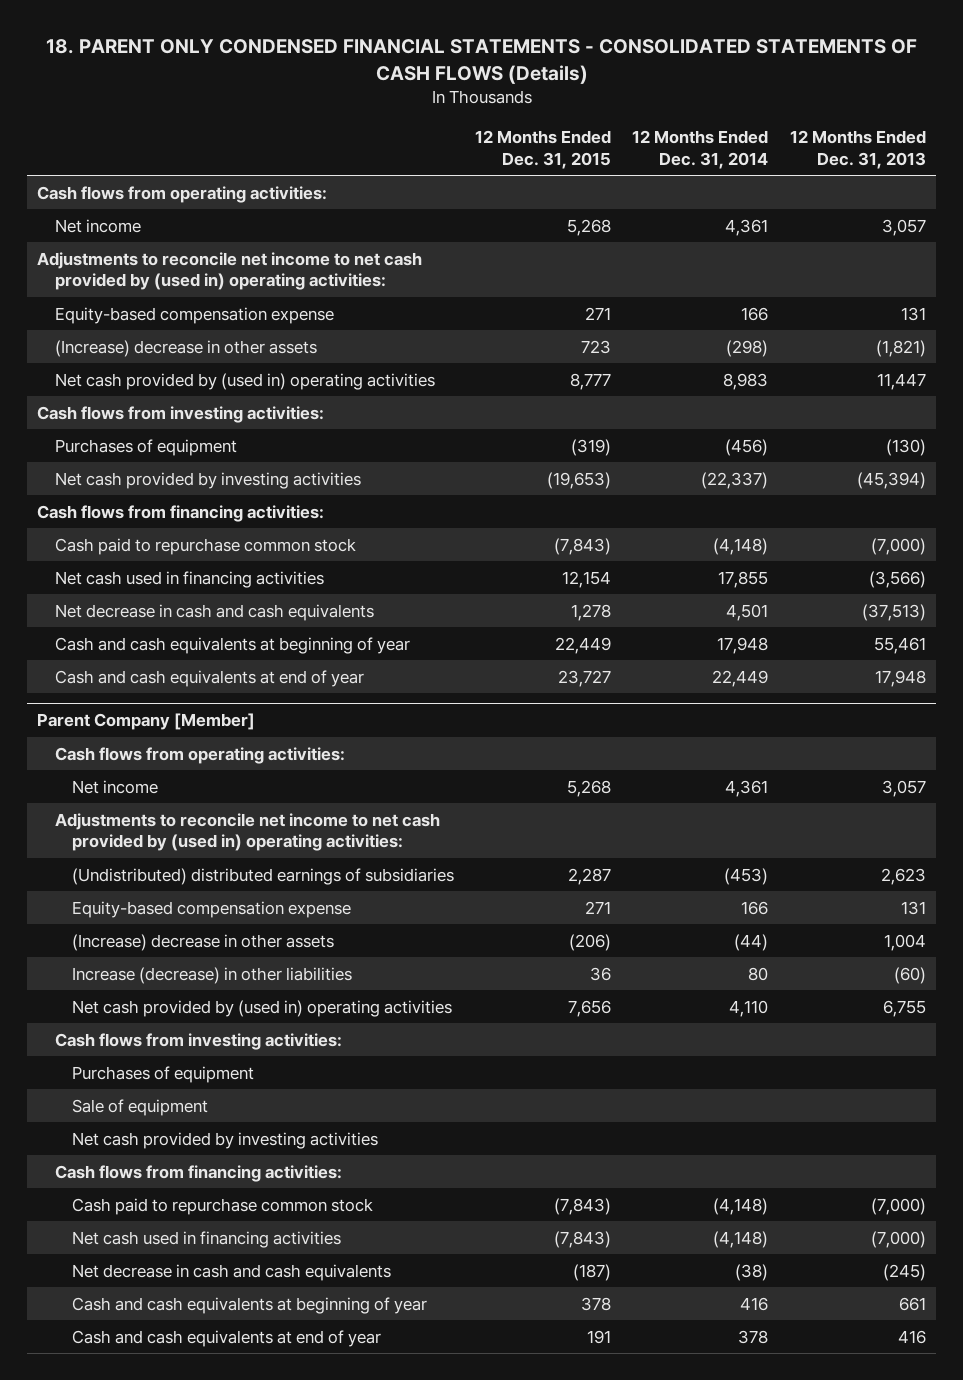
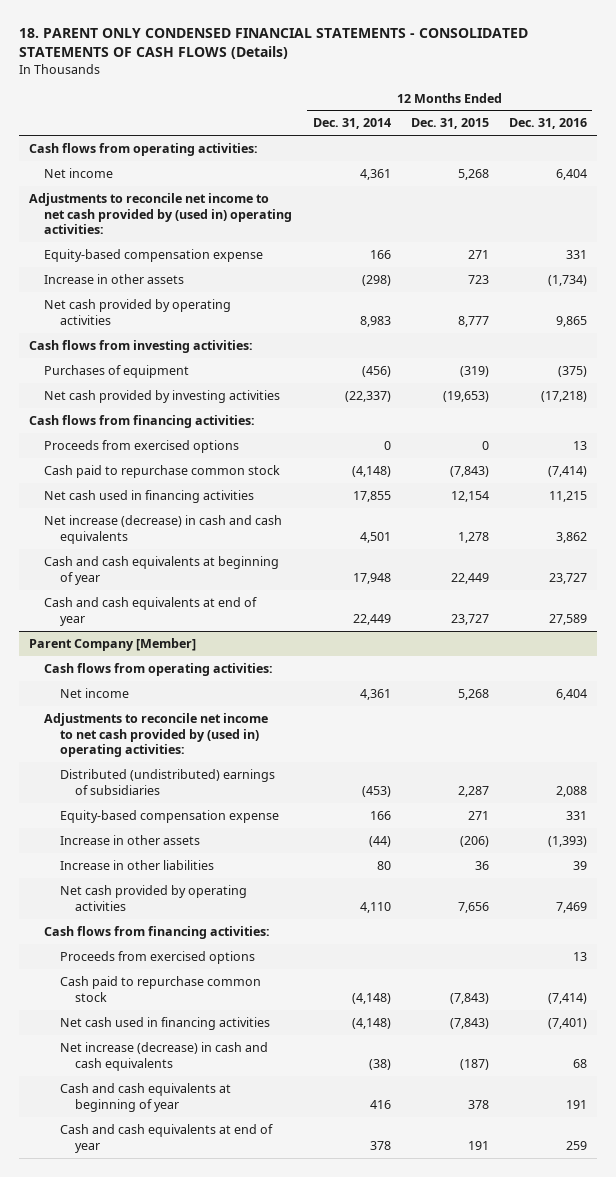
[789,129,926,169] 12 Months Ended Dec. 31, 2013 -> none
none -> [508,118,587,130] Dec. 31, 2016
[54,339,317,357] (Increase) decrease in other assets -> [44,273,185,284] Increase in other assets
[54,372,435,390] Net cash provided by (used in) operating activities -> [44,298,232,325] Net cash provided by operating activities
none -> [44,439,240,453] Proceeds from exercised options
[54,603,374,621] Net decrease in cash and cash equivalents -> [44,514,283,544] Net increase (decrease) in cash and cash equivalents
[71,867,454,885] (Undistributed) distributed earnings of subsidiaries -> [59,768,275,795] Distributed (undistributed) earnings of subsidiaries
[54,1032,342,1050] Cash flows from investing activities: -> none
[71,1065,254,1083] Purchases of equipment -> none
[71,1098,208,1116] Sale of equipment -> none
[71,1131,378,1149] Net cash provided by investing activities -> none
[71,933,334,951] (Increase) decrease in other assets -> [59,834,200,845] Increase in other assets
[71,966,352,984] Increase (decrease) in other liabilities -> [59,859,214,870] Increase in other liabilities
[71,999,452,1017] Net cash provided by (used in) operating activities -> [59,884,247,911] Net cash provided by operating activities
none -> [59,950,255,964] Proceeds from exercised options
[71,1263,391,1281] Net decrease in cash and cash equivalents -> [59,1041,268,1071] Net increase (decrease) in cash and cash equivalents

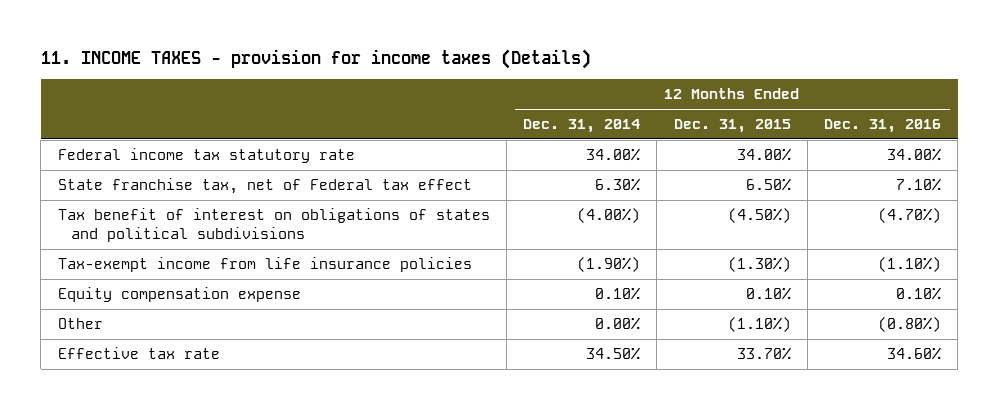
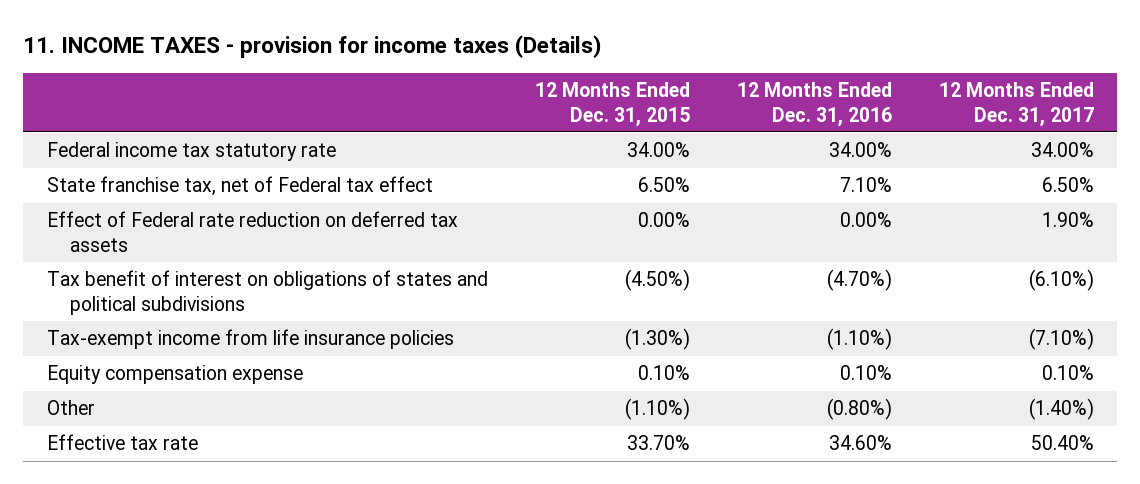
[523,119,641,134] Dec. 31, 2014 -> none
none -> [938,82,1094,127] 12 Months Ended Dec. 31, 2017
none -> [46,211,458,252] Effect of Federal rate reduction on deferred tax assets

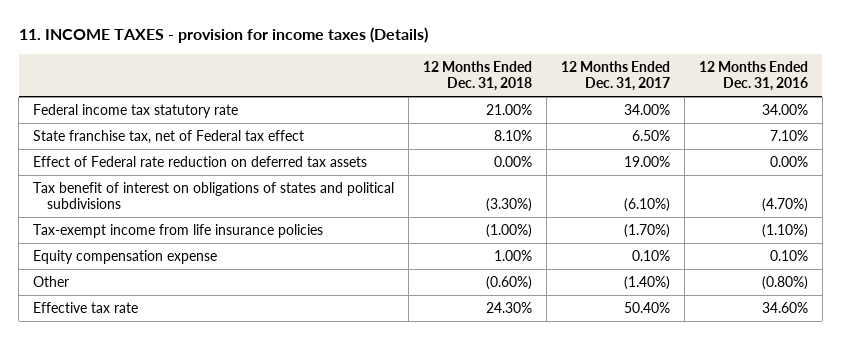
[534,82,690,127] 12 Months Ended Dec. 31, 2015 -> none
none -> [423,60,533,92] 12 Months Ended Dec. 31, 2018
[1041,212,1094,228] 1.90% -> [623,155,670,167] 19.00%
[1028,328,1094,351] (7.10%) -> [623,223,670,238] (1.70%)

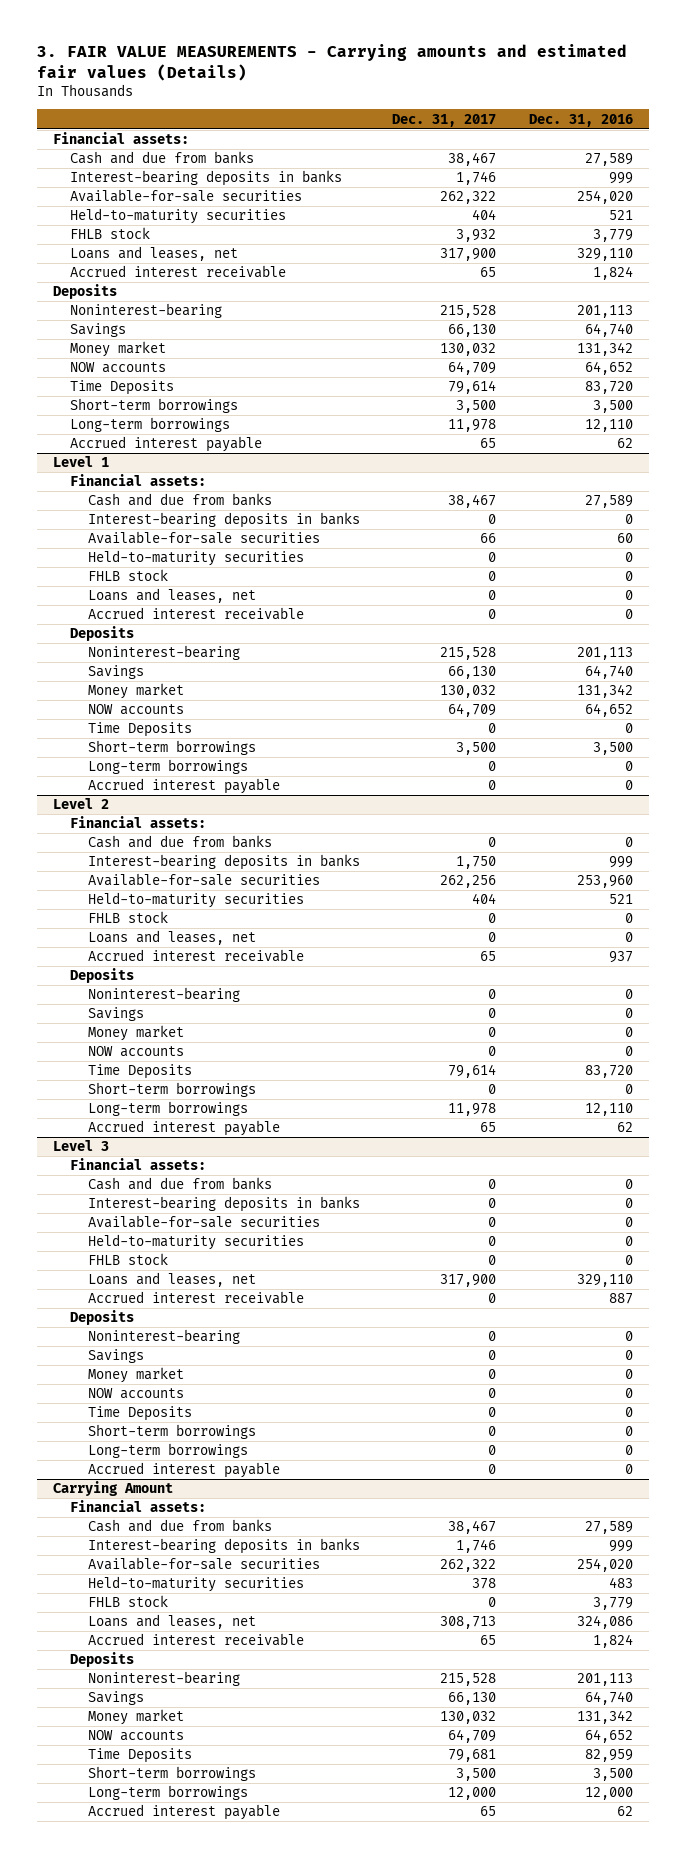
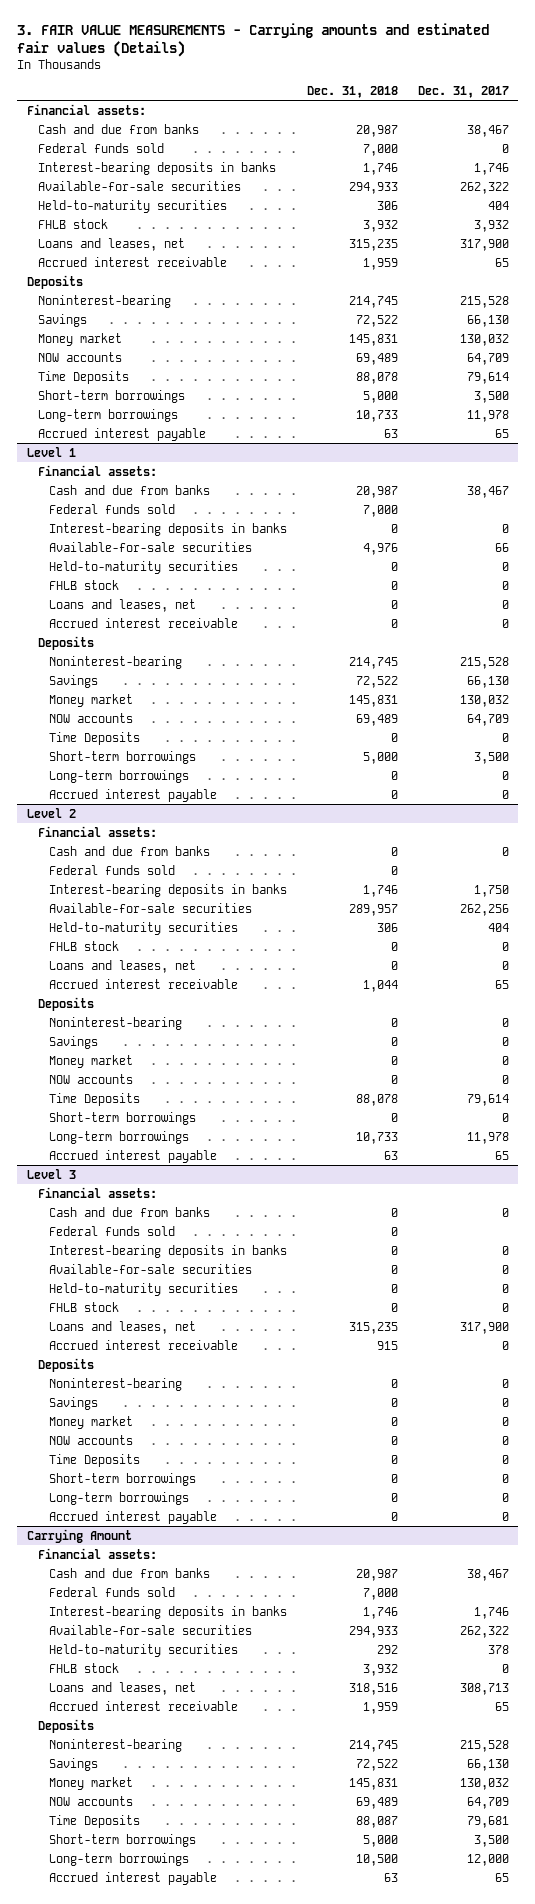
[528,113,633,127] Dec. 31, 2016 -> none
none -> [306,85,398,98] Dec. 31, 2018
none -> [37,142,164,153] Federal funds sold
none -> [48,503,175,514] Federal funds sold
none -> [48,864,175,875] Federal funds sold
none -> [48,1225,175,1236] Federal funds sold
none -> [48,1586,175,1597] Federal funds sold

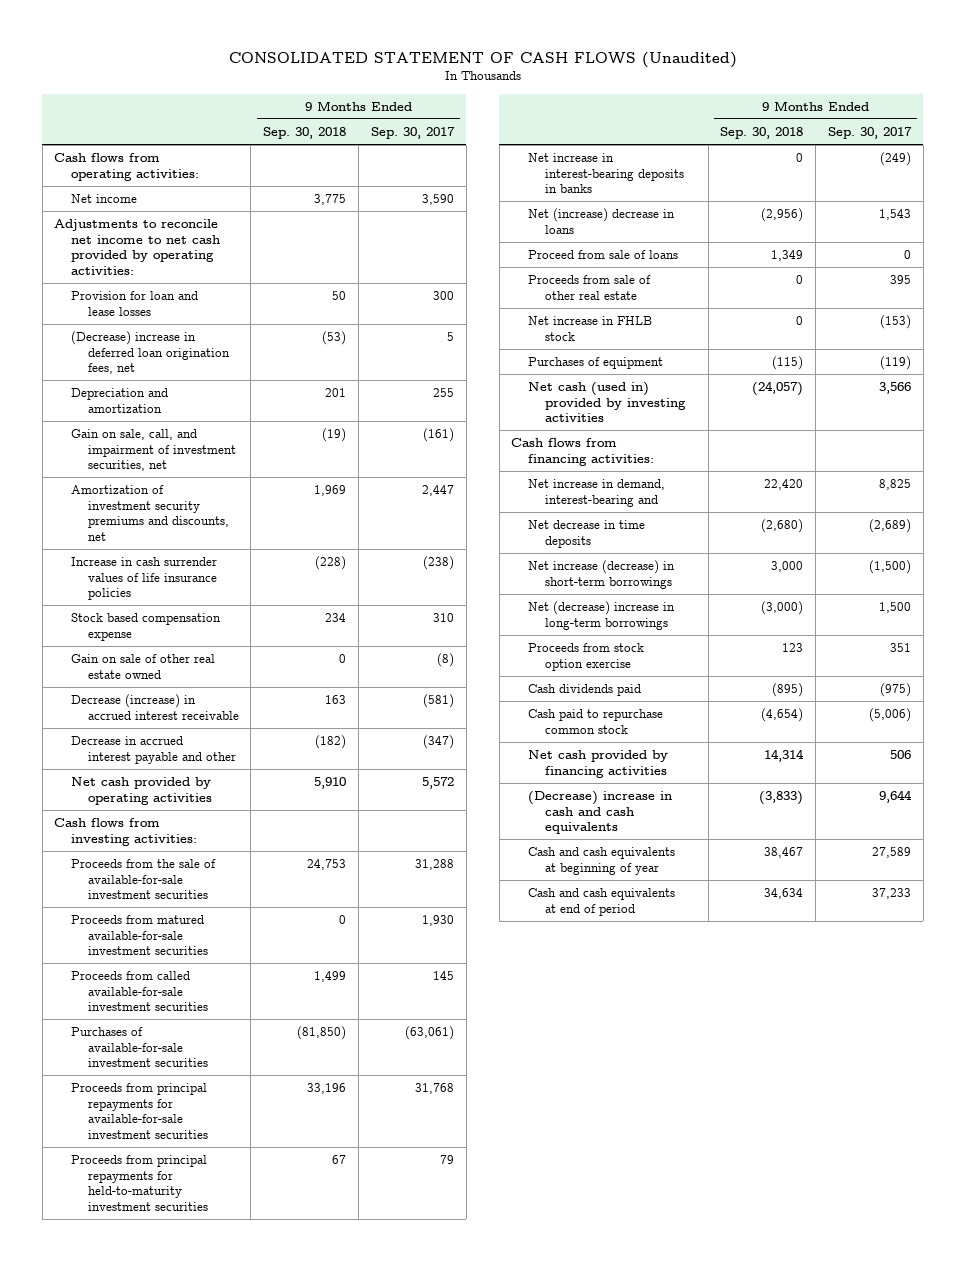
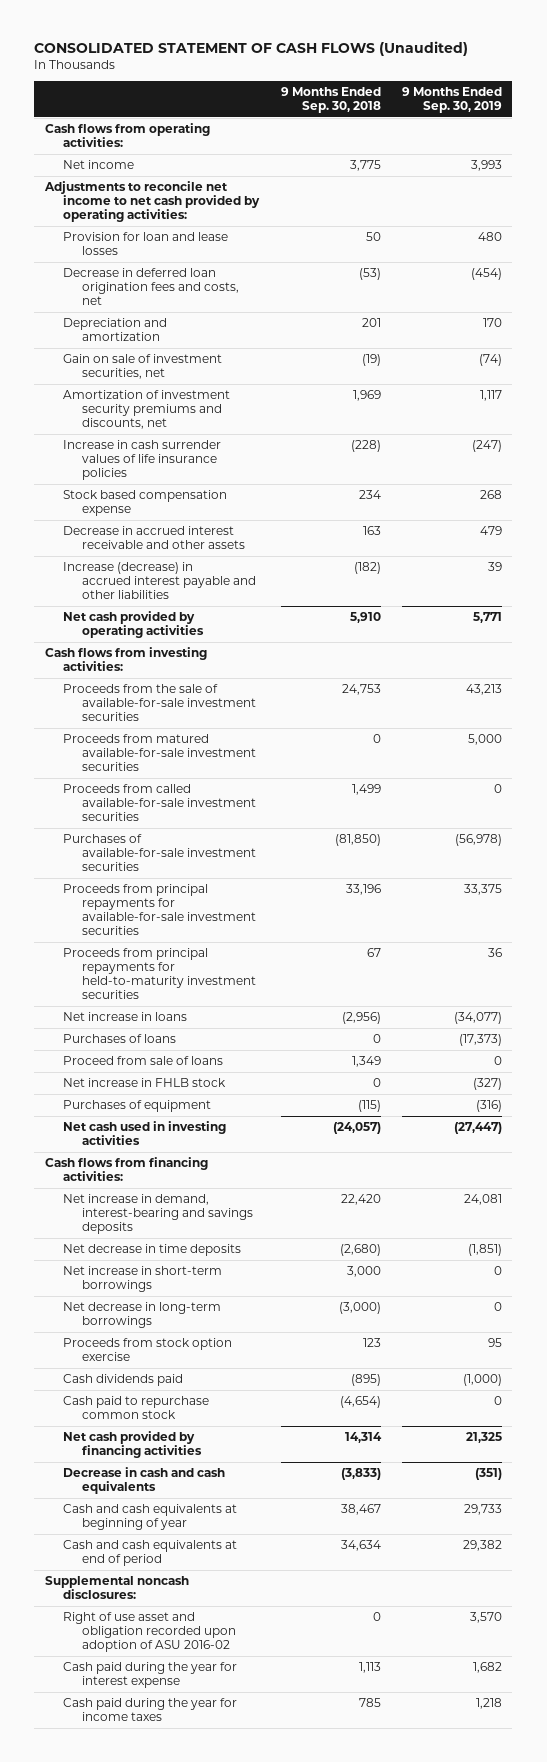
[370,127,455,140] Sep. 30, 2017 -> none
none -> [401,87,502,113] 9 Months Ended Sep. 30, 2019
[71,331,230,375] (Decrease) increase in deferred loan origination fees, net -> [63,268,240,306] Decrease in deferred loan origination fees and costs, net
[71,429,236,472] Gain on sale, call, and impairment of investment securities, net -> [63,354,223,380] Gain on sale of investment securities, net
[71,654,216,679] Gain on sale of other real estate owned -> none
[71,694,239,720] Decrease (increase) in accrued interest receivable -> [63,526,246,550] Decrease in accrued interest receivable and other assets
[71,736,236,764] Decrease in accrued interest payable and other -> [63,562,257,600] Increase (decrease) in accrued interest payable and other liabilities
[528,153,684,194] Net increase in interest-bearing deposits in banks -> none
[528,208,676,234] Net (increase) decrease in loans -> [63,1012,188,1022] Net increase in loans
none -> [63,1034,177,1044] Purchases of loans
[528,275,652,300] Proceeds from sale of other real estate -> none
[528,382,686,423] Net cash (used in) provided by investing activities -> [63,1121,227,1146] Net cash used in investing activities
[528,479,666,507] Net increase in demand, interest-bearing and -> [63,1194,254,1235] Net increase in demand, interest-bearing and savings deposits
[528,560,676,589] Net increase (decrease) in short-term borrowings -> [63,1266,223,1293] Net increase in short-term borrowings
[528,601,676,630] Net (decrease) increase in long-term borrowings -> [63,1302,222,1329] Net decrease in long-term borrowings
[528,791,673,835] (Decrease) increase in cash and cash equivalents -> [63,1467,226,1495] Decrease in cash and cash equivalents
none -> [44,1576,189,1600] Supplemental noncash disclosures:
none -> [63,1612,237,1653] Right of use asset and obligation recorded upon adoption of ASU 2016-02
none -> [63,1662,238,1689] Cash paid during the year for interest expense
none -> [63,1698,238,1722] Cash paid during the year for income taxes

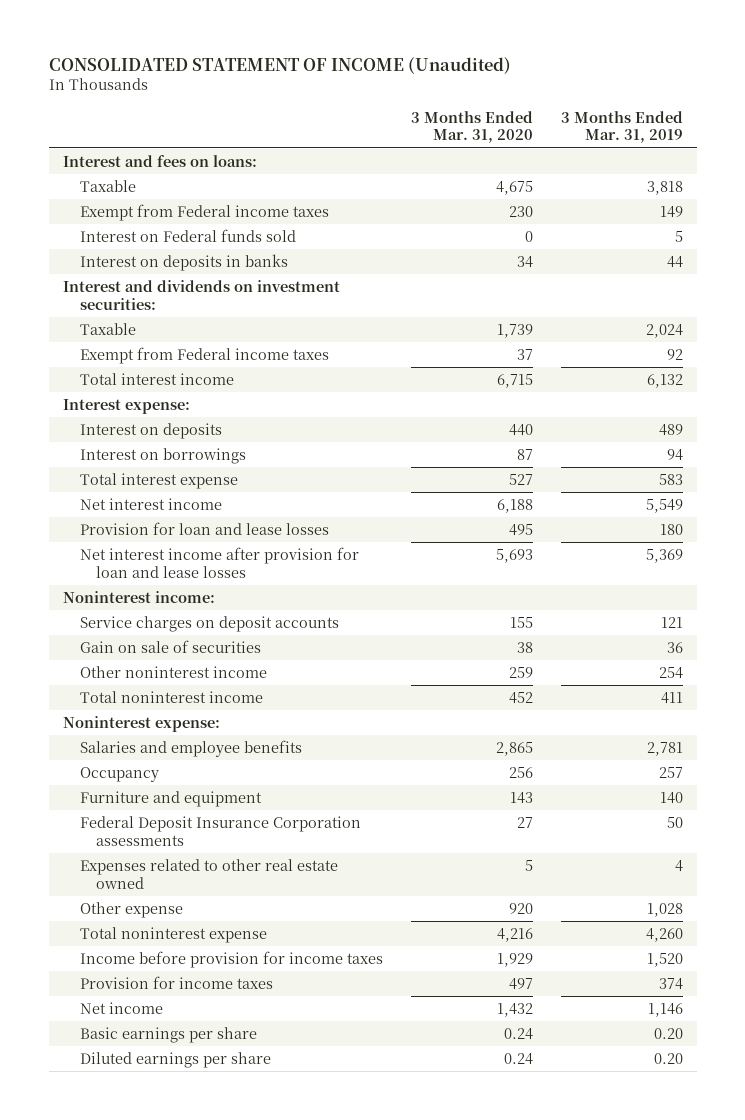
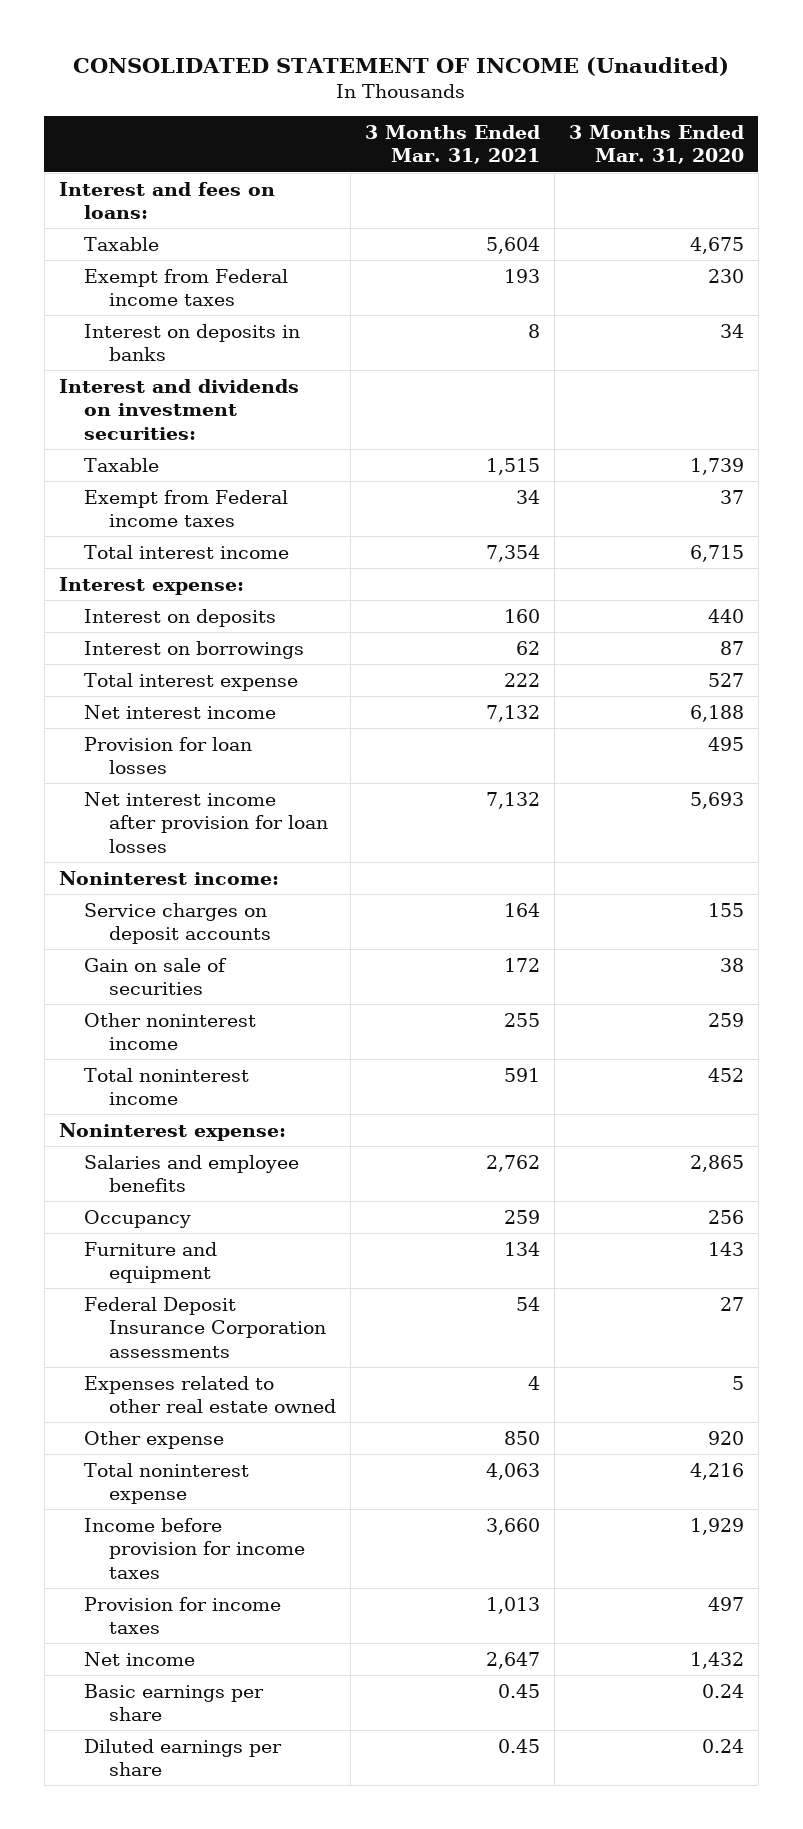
[560,110,683,144] 3 Months Ended Mar. 31, 2019 -> none
none -> [364,124,540,165] 3 Months Ended Mar. 31, 2021
[79,228,296,242] Interest on Federal funds sold -> none
[79,521,329,535] Provision for loan and lease losses -> [83,736,252,775] Provision for loan losses
[79,546,359,578] Net interest income after provision for loan and lease losses -> [83,791,328,853] Net interest income after provision for loan losses

